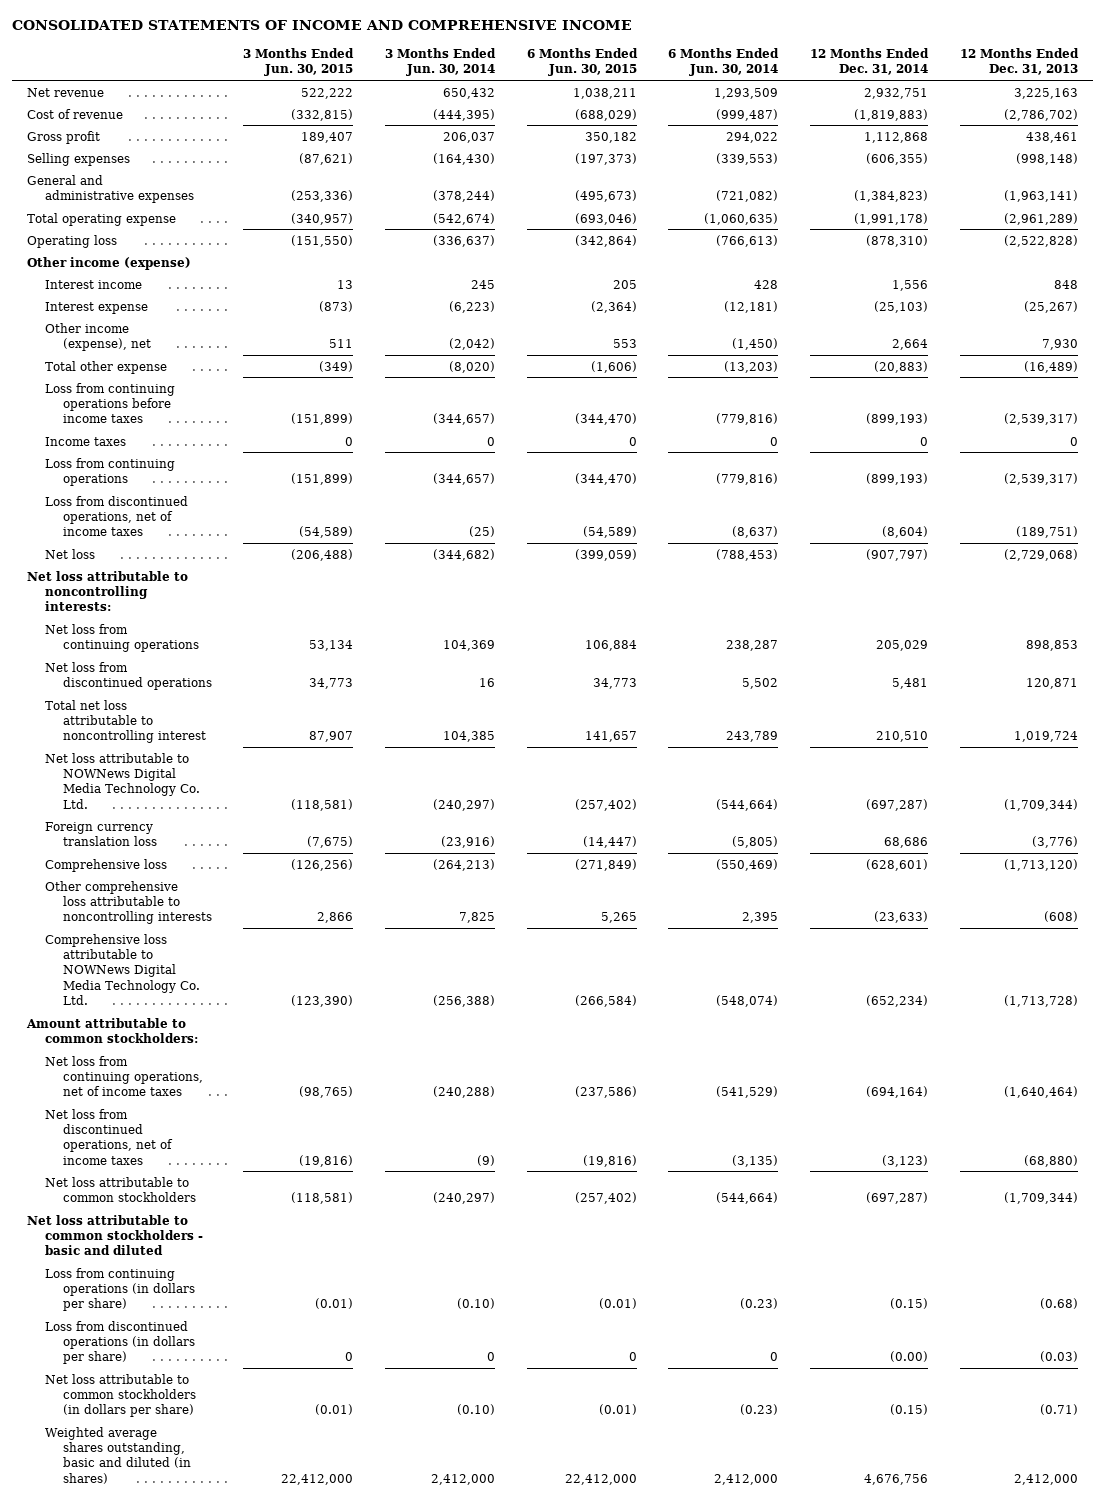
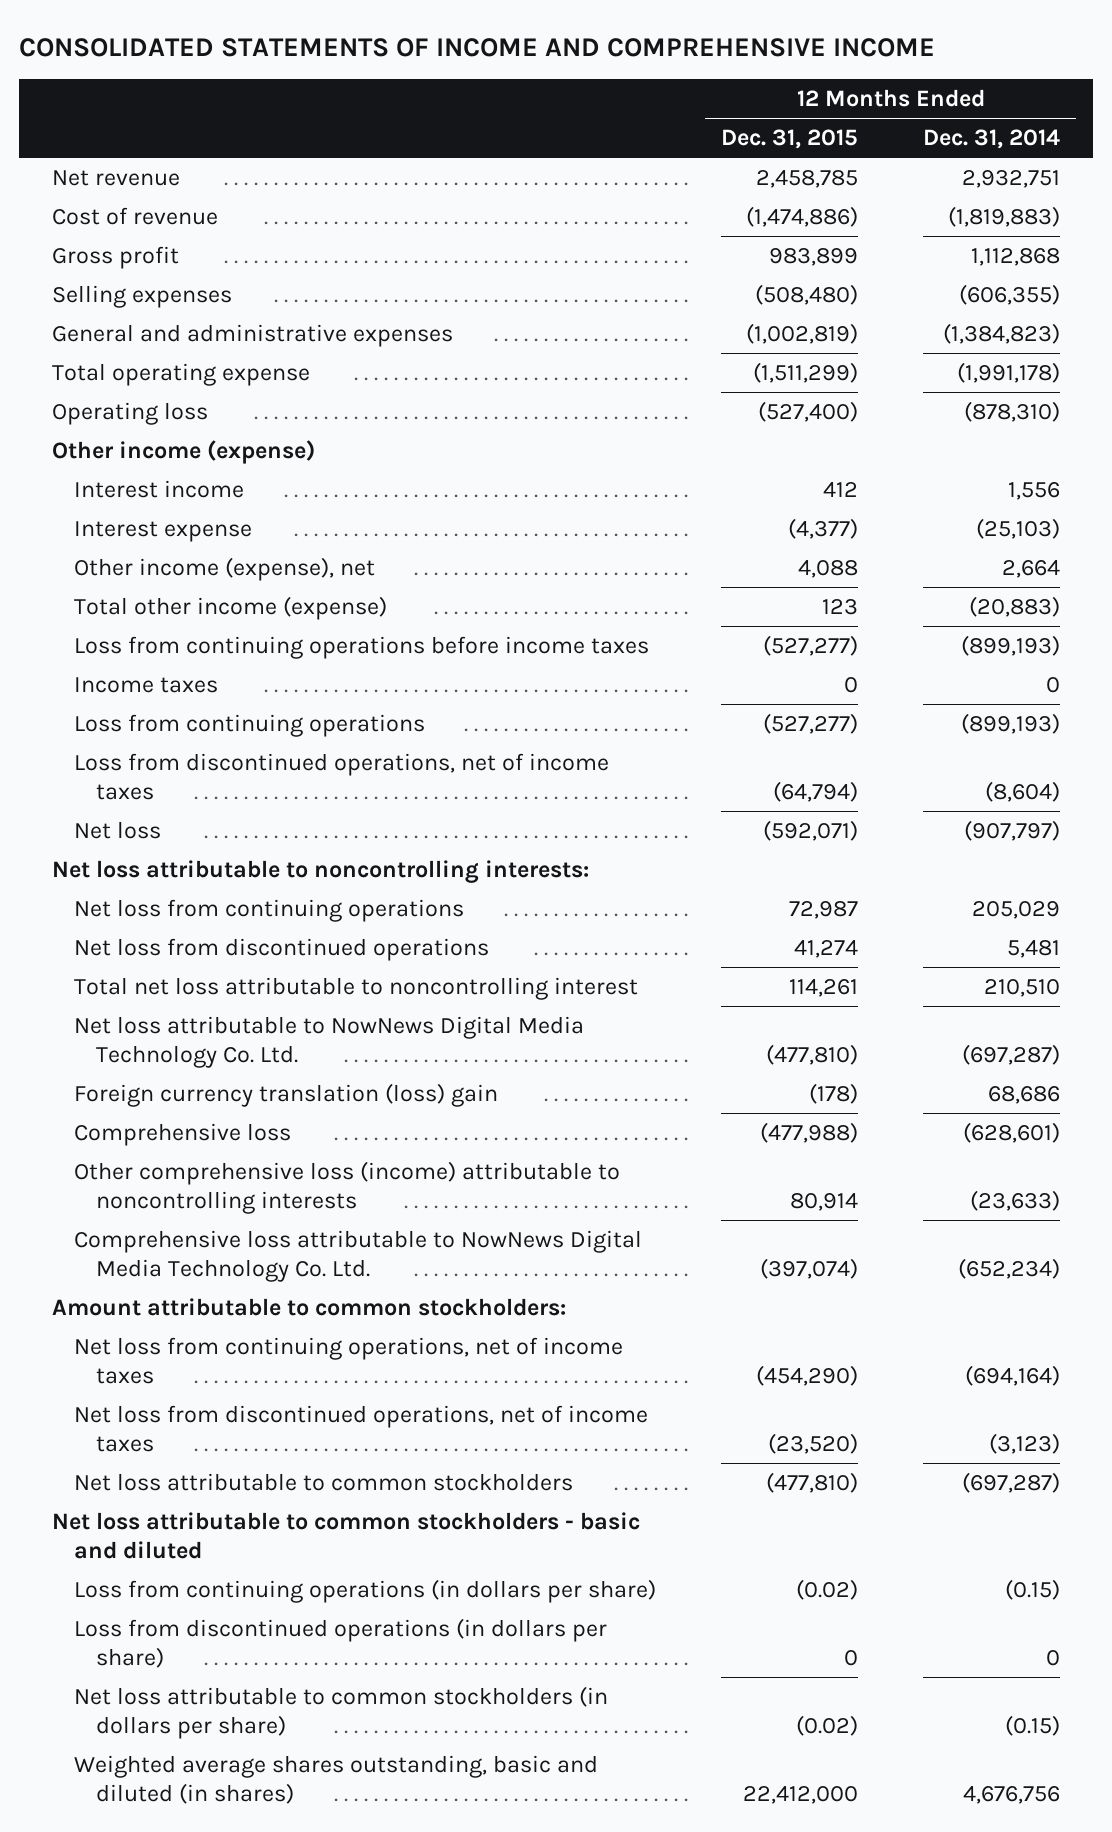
[243,47,355,77] 3 Months Ended Jun. 30, 2015 -> none
[385,47,497,77] 3 Months Ended Jun. 30, 2014 -> none
[526,47,638,77] 6 Months Ended Jun. 30, 2015 -> none
[668,47,780,77] 6 Months Ended Jun. 30, 2014 -> none
[959,47,1079,76] 12 Months Ended Dec. 31, 2013 -> none
none -> [720,129,858,150] Dec. 31, 2015
[45,360,168,374] Total other expense -> [73,595,387,620] Total other income (expense)
[45,752,200,809] Net loss attributable to NOWNews Digital Media Technology Co. Ltd. -> [73,1015,584,1068] Net loss attributable to NowNews Digital Media Technology Co. Ltd.
[45,821,157,846] Foreign currency translation loss -> [73,1082,498,1107] Foreign currency translation (loss) gain
[45,880,212,925] Other comprehensive loss attributable to noncontrolling interests -> [73,1160,620,1214] Other comprehensive loss (income) attributable to noncontrolling interests
[45,933,200,1006] Comprehensive loss attributable to NOWNews Digital Media Technology Co. Ltd. -> [73,1229,642,1282] Comprehensive loss attributable to NowNews Digital Media Technology Co. Ltd.
[889,1351,928,1363] (0.00) -> [1046,1649,1061,1666] 0

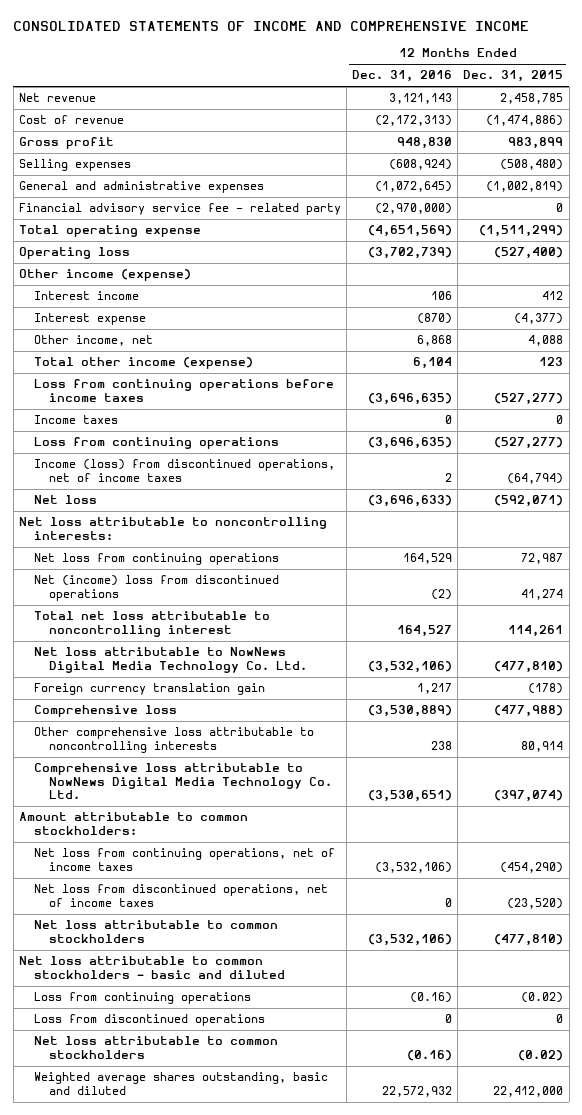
[923,129,1061,150] Dec. 31, 2014 -> none
none -> [352,70,453,83] Dec. 31, 2016
none -> [18,203,341,216] Financial advisory service fee - related party
[73,556,375,581] Other income (expense), net -> [33,335,153,347] Other income, net
[73,752,609,800] Loss from discontinued operations, net of income taxes -> [33,459,335,482] Income (loss) from discontinued operations, net of income taxes
[73,937,489,961] Net loss from discontinued operations -> [33,575,279,601] Net (income) loss from discontinued operations
[73,1082,498,1107] Foreign currency translation (loss) gain -> [33,683,265,696] Foreign currency translation gain
[73,1160,620,1214] Other comprehensive loss (income) attributable to noncontrolling interests -> [33,727,314,753] Other comprehensive loss attributable to noncontrolling interests
[73,1578,656,1603] Loss from continuing operations (in dollars per share) -> [33,992,251,1005] Loss from continuing operations
[73,1617,607,1668] Loss from discontinued operations (in dollars per share) -> [33,1014,265,1027] Loss from discontinued operations
[73,1685,608,1739] Net loss attributable to common stockholders (in dollars per share) -> [33,1036,278,1059] Net loss attributable to common stockholders
[73,1754,598,1804] Weighted average shares outstanding, basic and diluted (in shares) -> [33,1072,328,1095] Weighted average shares outstanding, basic and diluted

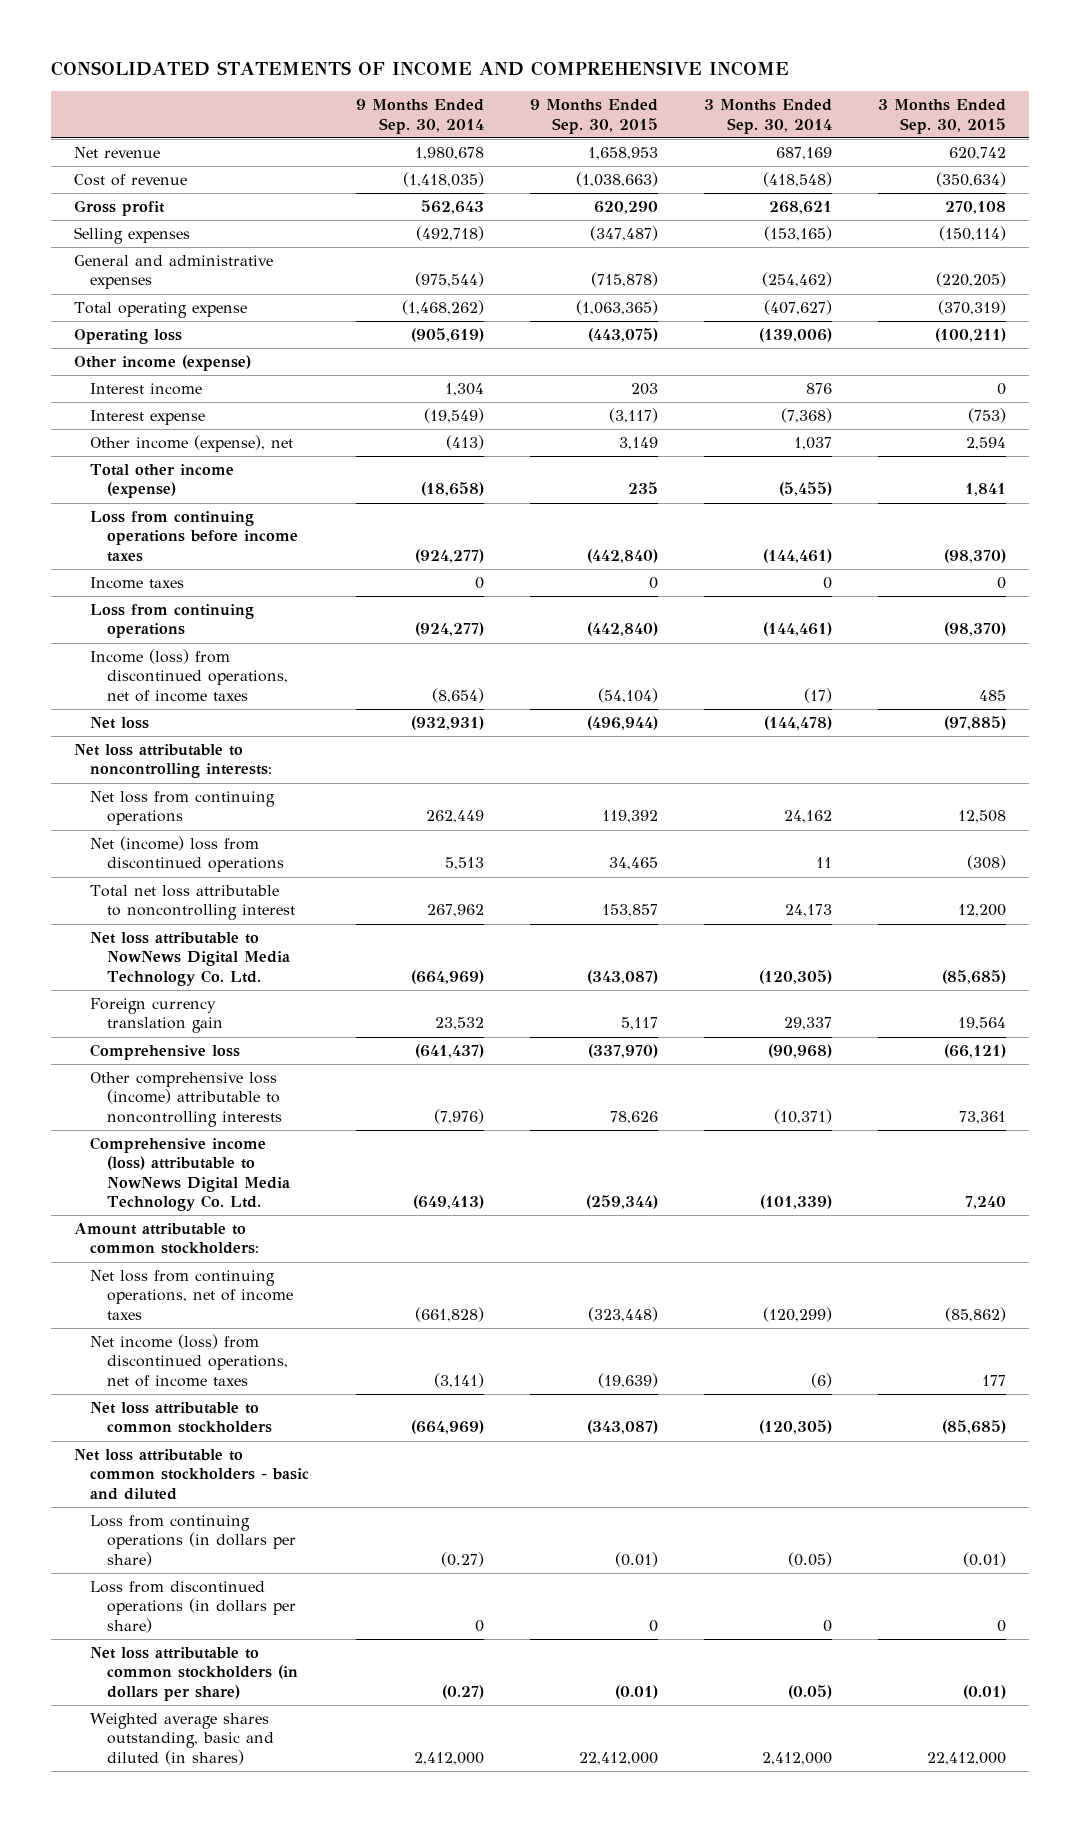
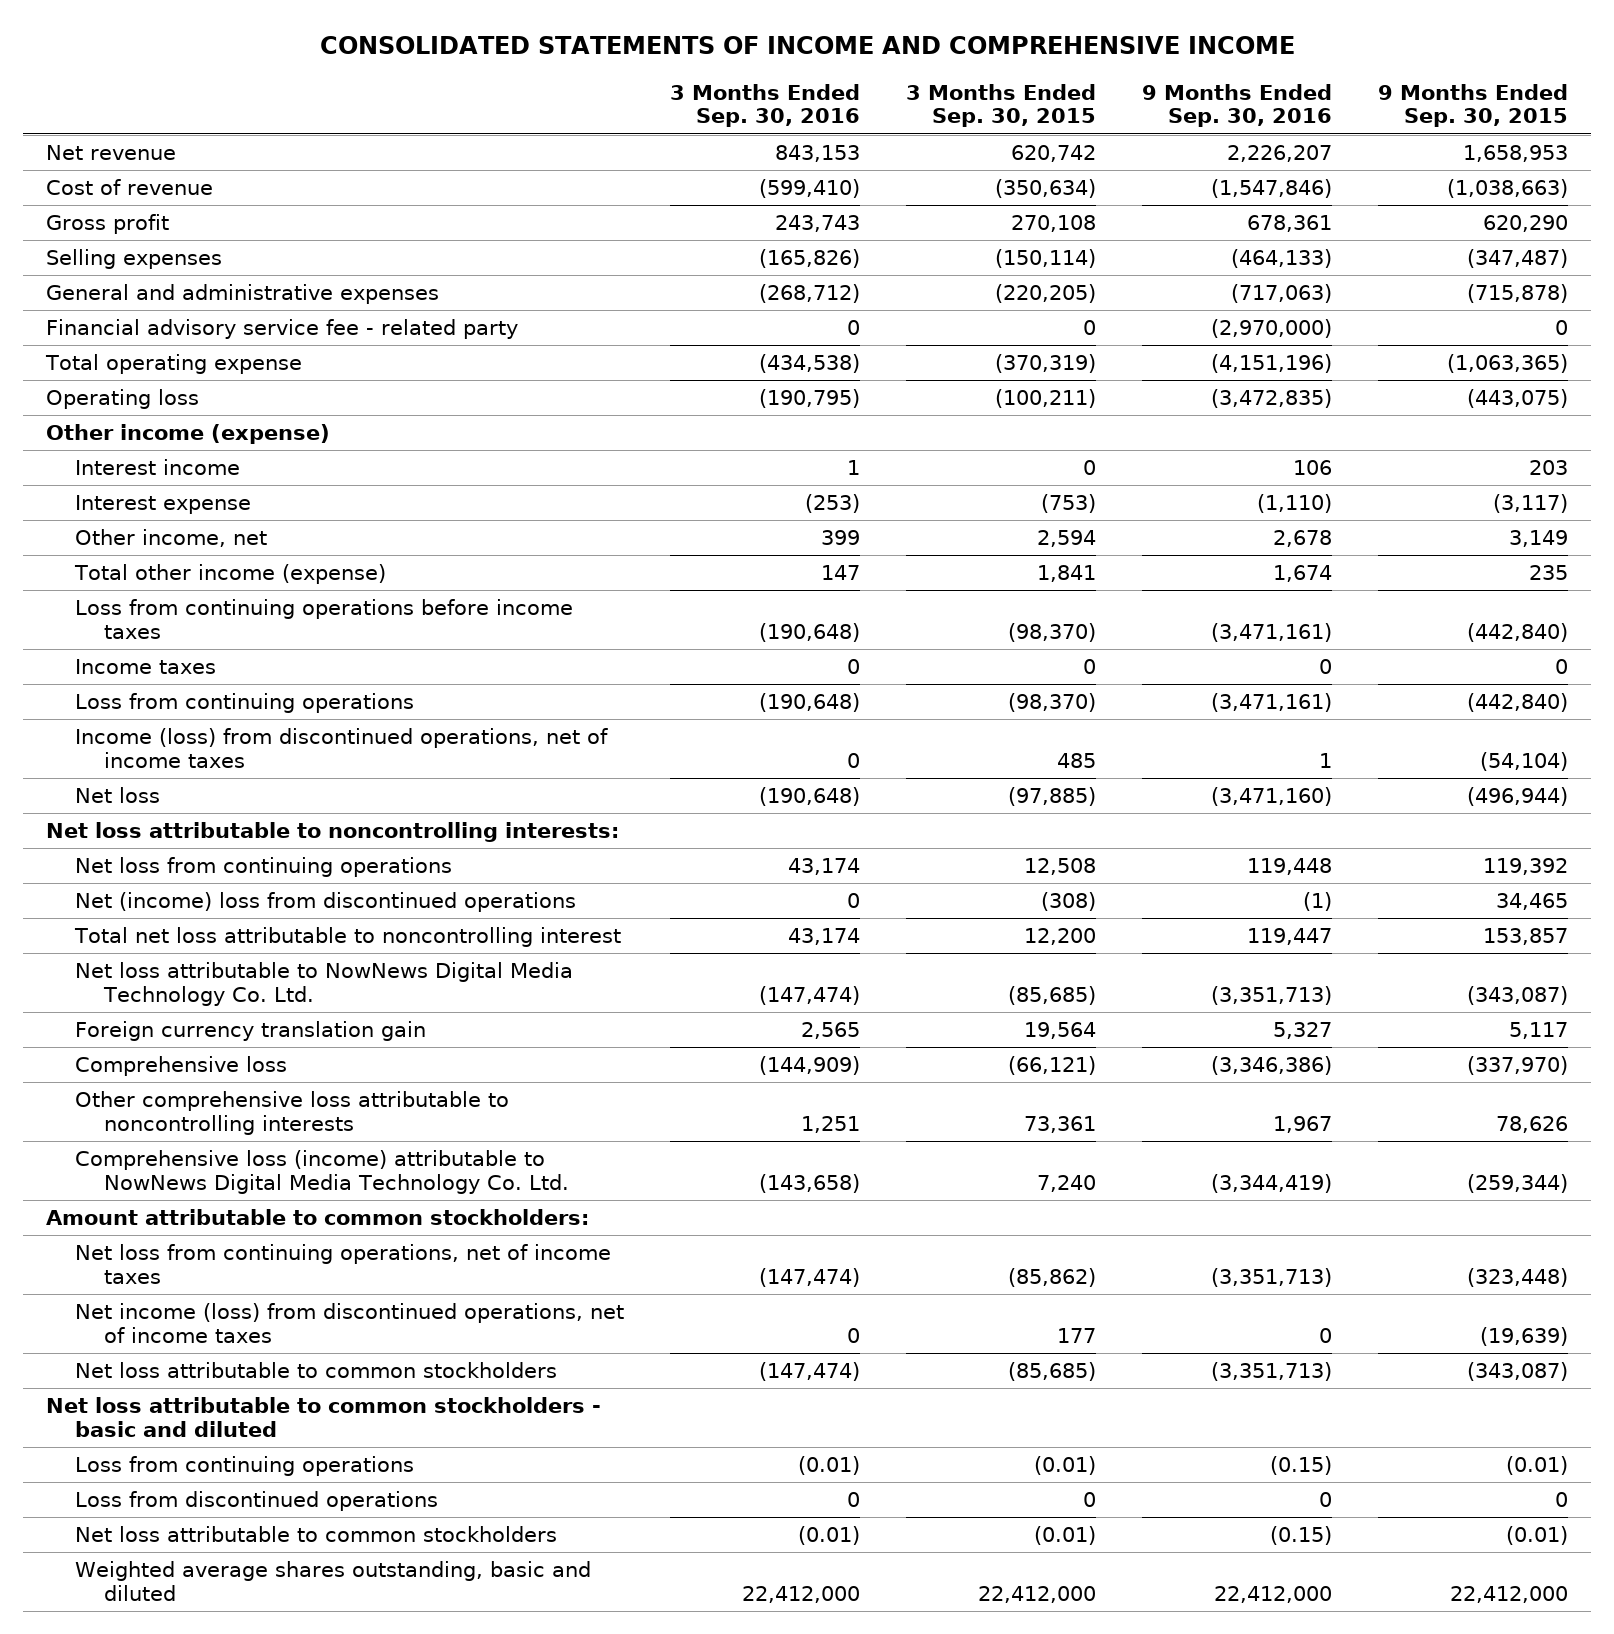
[355,99,484,134] 9 Months Ended Sep. 30, 2014 -> none
[704,99,833,134] 3 Months Ended Sep. 30, 2014 -> none
none -> [670,83,861,128] 3 Months Ended Sep. 30, 2016
none -> [1142,83,1333,128] 9 Months Ended Sep. 30, 2016
none -> [45,319,518,340] Financial advisory service fee - related party
[90,435,294,453] Other income (expense), net -> [74,529,267,548] Other income, net
[90,1072,282,1127] Other comprehensive loss (income) attributable to noncontrolling interests -> [74,1091,509,1135] Other comprehensive loss attributable to noncontrolling interests
[90,1137,290,1212] Comprehensive income (loss) attributable to NowNews Digital Media Technology Co. Ltd. -> [74,1150,569,1194] Comprehensive loss (income) attributable to NowNews Digital Media Technology Co. Ltd.
[90,1515,296,1567] Loss from continuing operations (in dollars per share) -> [74,1456,414,1477] Loss from continuing operations
[90,1581,296,1633] Loss from discontinued operations (in dollars per share) -> [74,1491,438,1512] Loss from discontinued operations
[90,1647,298,1701] Net loss attributable to common stockholders (in dollars per share) -> [74,1526,557,1543] Net loss attributable to common stockholders
[90,1713,274,1765] Weighted average shares outstanding, basic and diluted (in shares) -> [74,1561,591,1601] Weighted average shares outstanding, basic and diluted

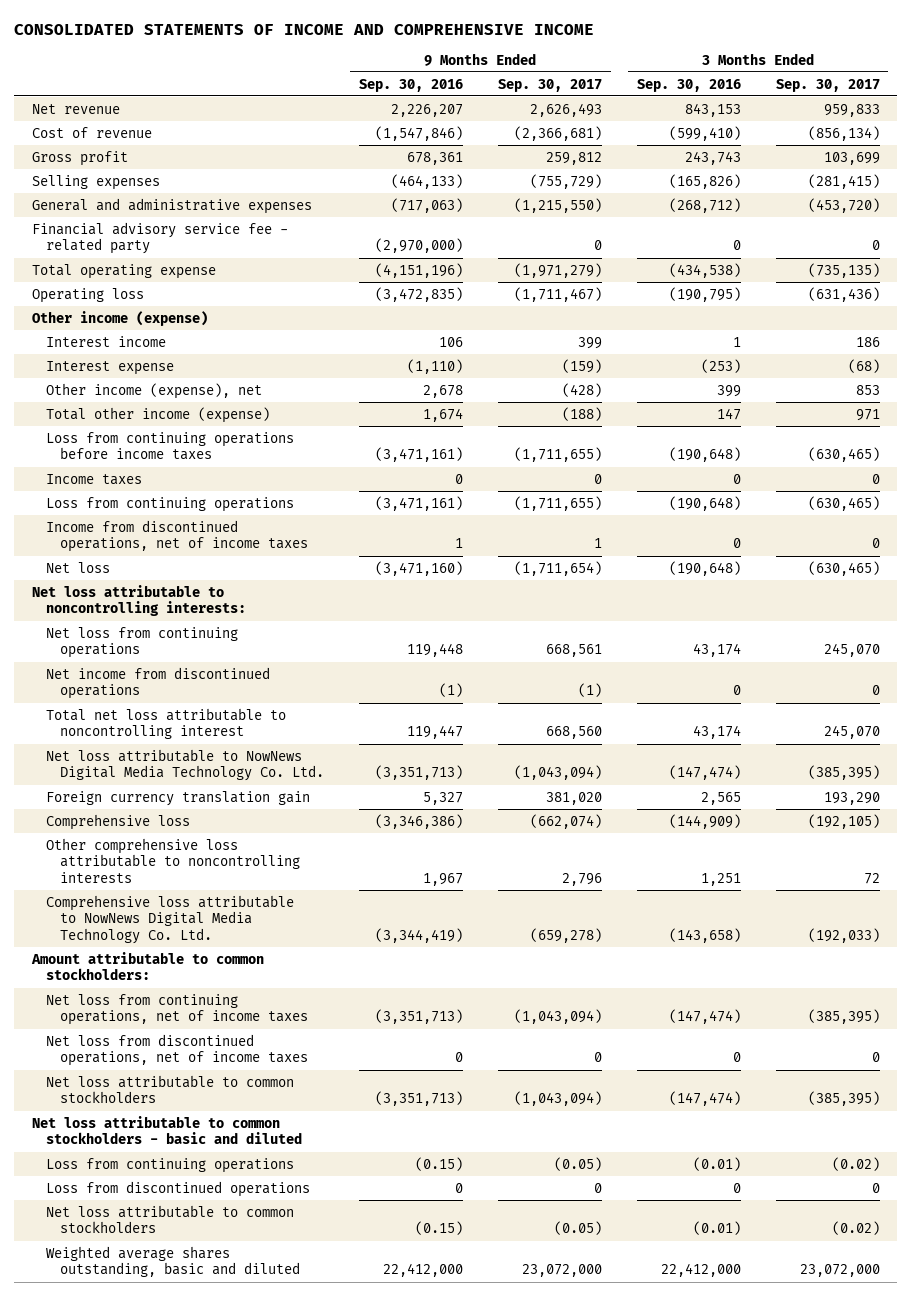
[906,83,1097,128] 3 Months Ended Sep. 30, 2015 -> none
[1378,83,1569,128] 9 Months Ended Sep. 30, 2015 -> none
none -> [497,78,602,92] Sep. 30, 2017
none -> [775,78,880,92] Sep. 30, 2017
[74,529,267,548] Other income, net -> [45,382,262,399] Other income (expense), net
[74,728,608,768] Income (loss) from discontinued operations, net of income taxes -> [45,519,308,553] Income from discontinued operations, net of income taxes
[74,892,576,913] Net (income) loss from discontinued operations -> [45,666,270,700] Net income from discontinued operations
[74,1150,569,1194] Comprehensive loss (income) attributable to NowNews Digital Media Technology Co. Ltd. -> [45,894,294,945] Comprehensive loss attributable to NowNews Digital Media Technology Co. Ltd.
[74,1303,624,1343] Net income (loss) from discontinued operations, net of income taxes -> [45,1033,308,1067] Net loss from discontinued operations, net of income taxes

